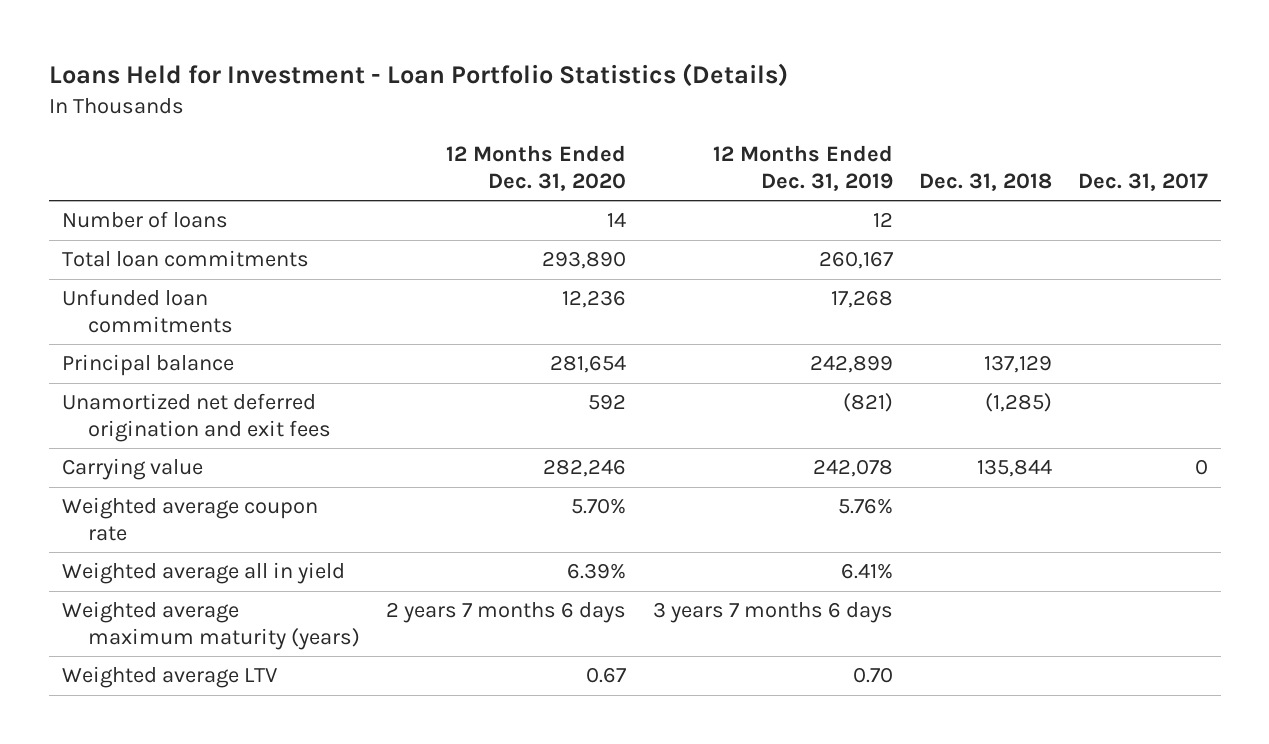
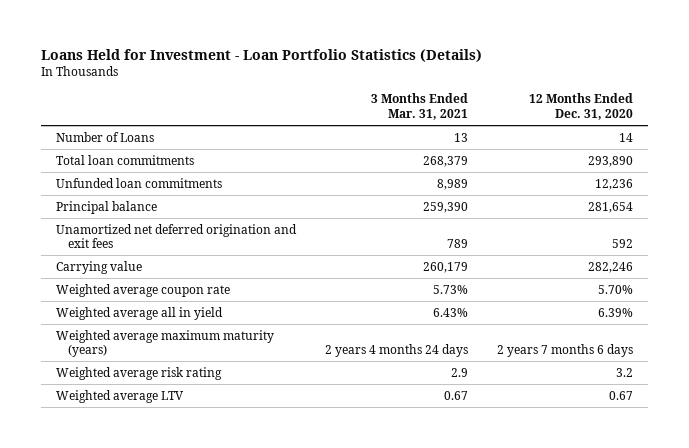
[712,145,893,191] 12 Months Ended Dec. 31, 2019 -> none
[918,172,1052,191] Dec. 31, 2018 -> none
[1077,172,1208,191] Dec. 31, 2017 -> none
none -> [371,93,469,120] 3 Months Ended Mar. 31, 2021
[61,211,228,229] Number of loans -> [55,131,154,142] Number of Loans
none -> [55,366,222,380] Weighted average risk rating

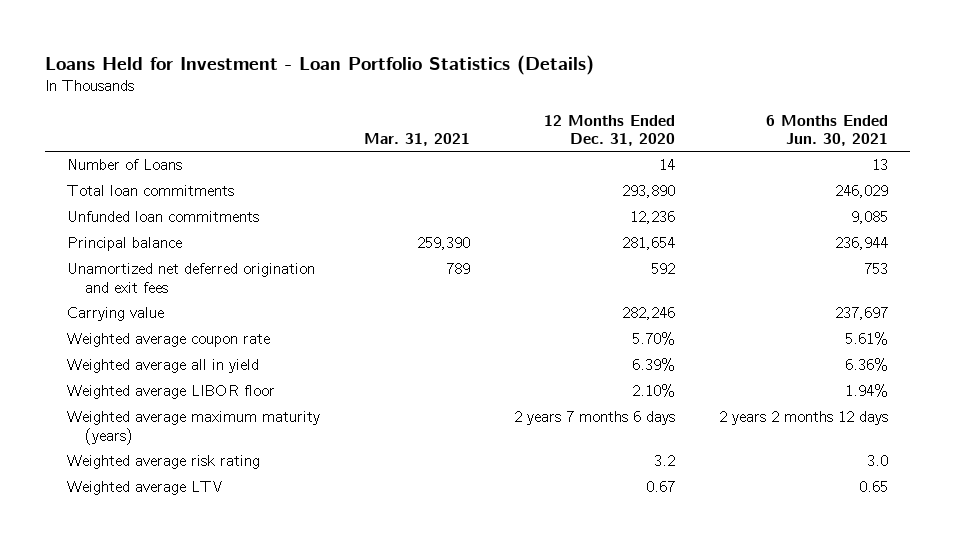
[371,93,469,120] 3 Months Ended Mar. 31, 2021 -> none
none -> [364,132,471,146] Mar. 31, 2021
none -> [766,114,889,146] 6 Months Ended Jun. 30, 2021
none -> [67,385,276,400] Weighted average LIBOR floor

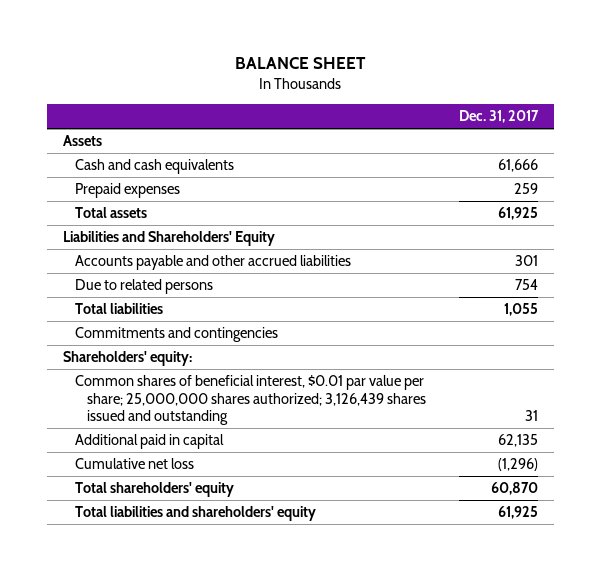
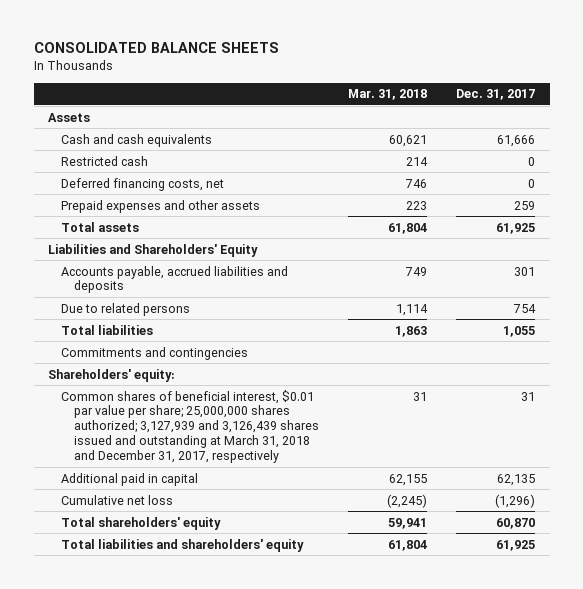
[235,57,367,70] BALANCE SHEET -> [33,42,279,54] CONSOLIDATED BALANCE SHEETS
none -> [347,89,427,101] Mar. 31, 2018
none -> [60,155,148,166] Restricted cash
none -> [60,177,224,191] Deferred financing costs, net
[75,183,181,199] Prepaid expenses -> [60,199,260,213] Prepaid expenses and other assets
[75,255,352,271] Accounts payable and other accrued liabilities -> [60,265,288,294] Accounts payable, accrued liabilities and deposits
[75,375,427,426] Common shares of beneficial interest, $0.01 par value per share; 25,000,000 shares authorized; 3,126,439 shares issued and outstanding -> [60,389,319,463] Common shares of beneficial interest, $0.01 par value per share; 25,000,000 shares authorized; 3,127,939 and 3,126,439 shares issued and outstanding at March 31, 2018 and December 31, 2017, respectively

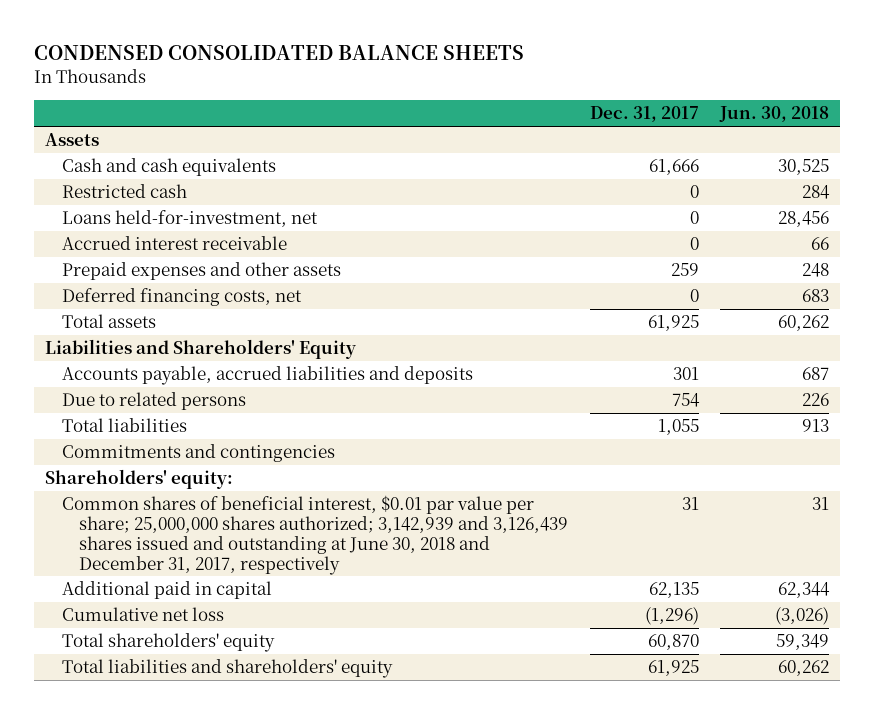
[33,42,279,54] CONSOLIDATED BALANCE SHEETS -> [34,45,525,61] CONDENSED CONSOLIDATED BALANCE SHEETS
[347,89,427,101] Mar. 31, 2018 -> none
none -> [719,106,830,123] Jun. 30, 2018
none -> [61,210,318,228] Loans held-for-investment, net
none -> [61,236,287,251] Accrued interest receivable
[60,177,224,191] Deferred financing costs, net -> [61,288,302,307] Deferred financing costs, net
[60,389,319,463] Common shares of beneficial interest, $0.01 par value per share; 25,000,000 shares authorized; 3,127,939 and 3,126,439 shares issued and outstanding at March 31, 2018 and December 31, 2017, respectively -> [61,495,569,575] Common shares of beneficial interest, $0.01 par value per share; 25,000,000 shares authorized; 3,142,939 and 3,126,439 shares issued and outstanding at June 30, 2018 and December 31, 2017, respectively

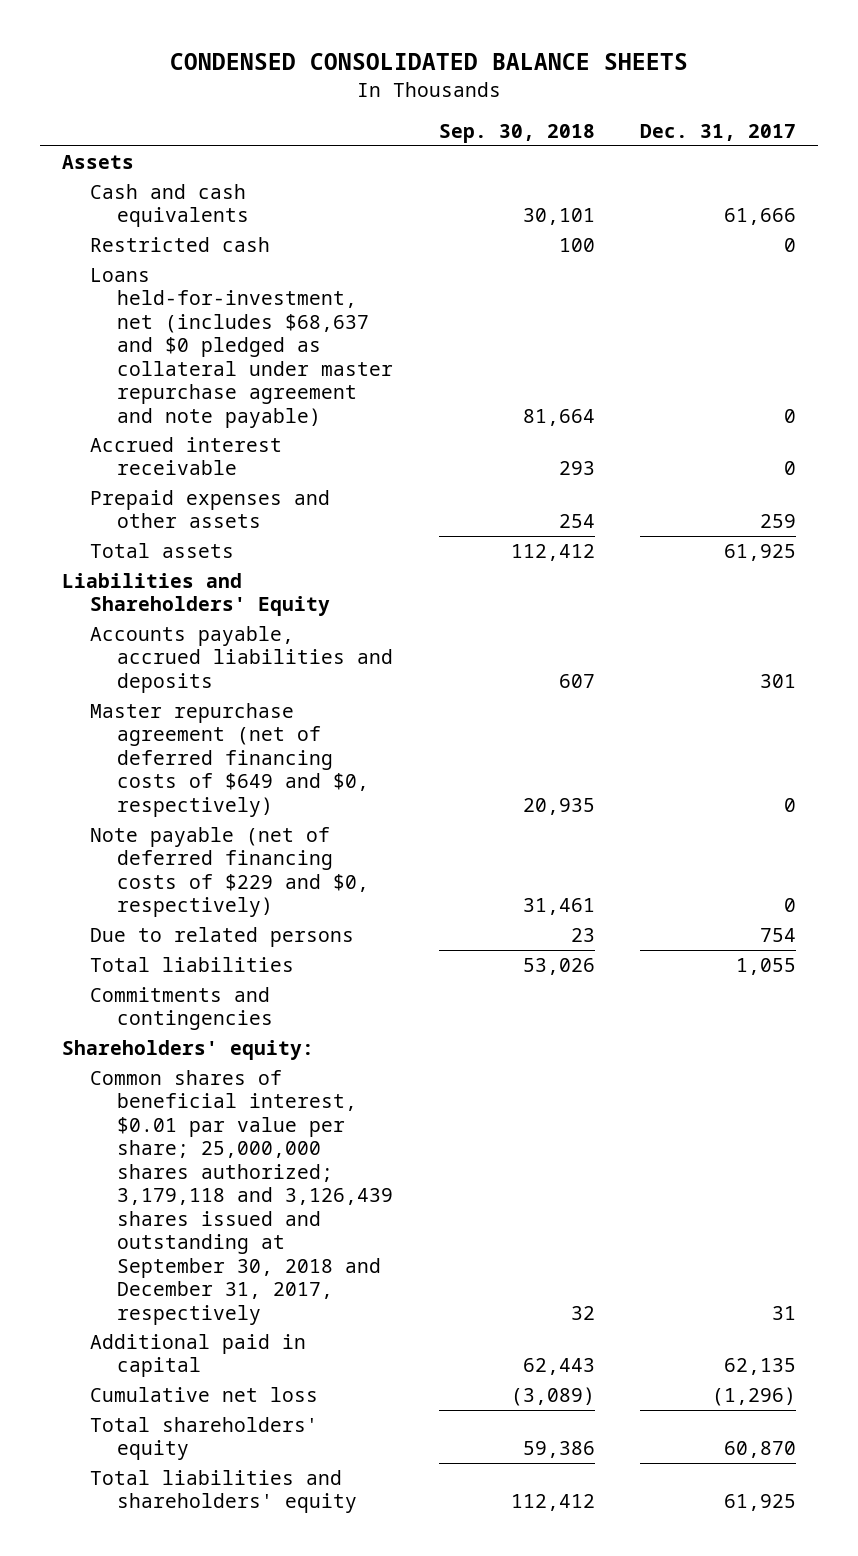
[719,106,830,123] Jun. 30, 2018 -> none
none -> [438,124,595,144] Sep. 30, 2018
[61,210,318,228] Loans held-for-investment, net -> [89,267,394,428] Loans held-for-investment, net (includes $68,637 and $0 pledged as collateral under master repurchase agreement and note payable)
[61,288,302,307] Deferred financing costs, net -> none
none -> [89,702,370,817] Master repurchase agreement (net of deferred financing costs of $649 and $0, respectively)
none -> [89,826,370,918] Note payable (net of deferred financing costs of $229 and $0, respectively)
[61,495,569,575] Common shares of beneficial interest, $0.01 par value per share; 25,000,000 shares authorized; 3,142,939 and 3,126,439 shares issued and outstanding at June 30, 2018 and December 31, 2017, respectively -> [89,1069,394,1325] Common shares of beneficial interest, $0.01 par value per share; 25,000,000 shares authorized; 3,179,118 and 3,126,439 shares issued and outstanding at September 30, 2018 and December 31, 2017, respectively

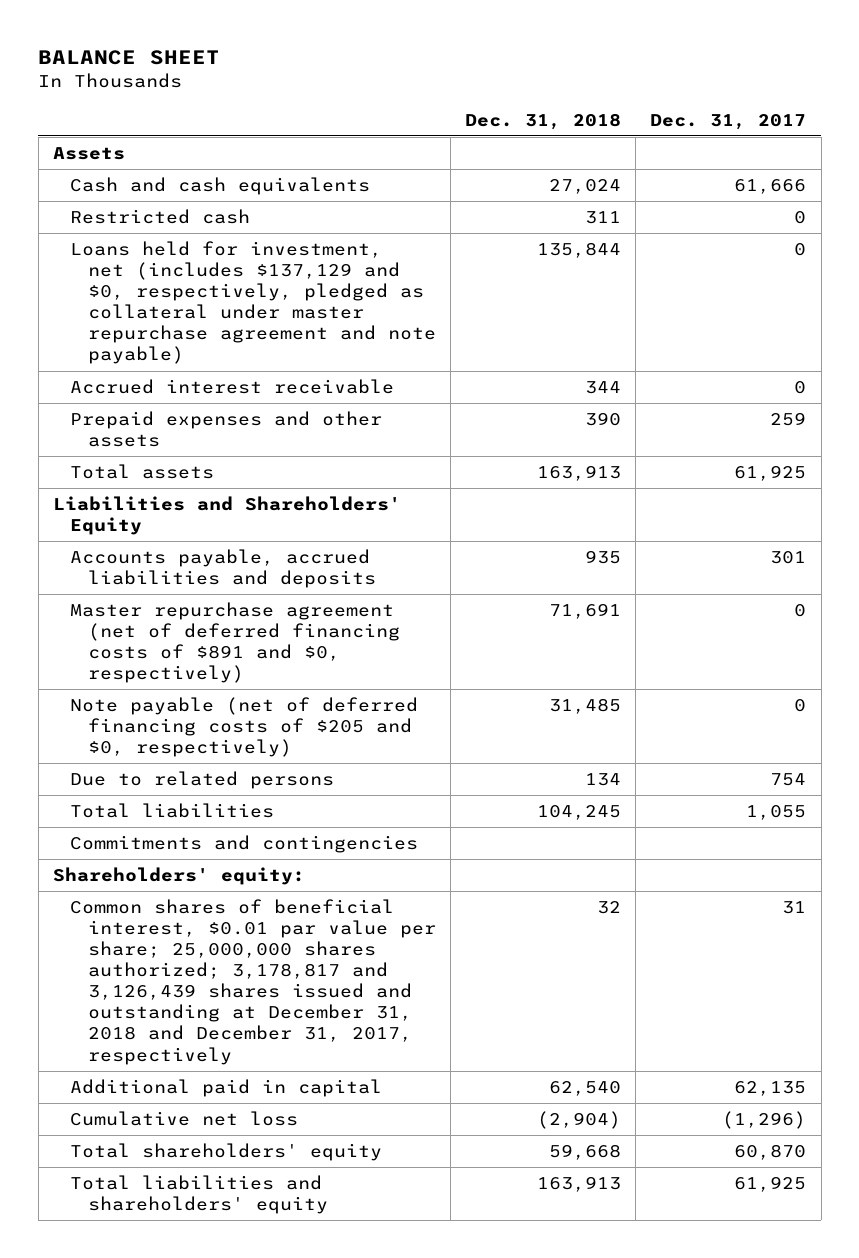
[170,53,689,71] CONDENSED CONSOLIDATED BALANCE SHEETS -> [38,50,221,66] BALANCE SHEET
[438,124,595,144] Sep. 30, 2018 -> none
none -> [465,112,622,130] Dec. 31, 2018
[89,267,394,428] Loans held-for-investment, net (includes $68,637 and $0 pledged as collateral under master repurchase agreement and note payable) -> [70,240,437,365] Loans held for investment, net (includes $137,129 and $0, respectively, pledged as collateral under master repurchase agreement and note payable)
[89,702,370,817] Master repurchase agreement (net of deferred financing costs of $649 and $0, respectively) -> [70,601,401,684] Master repurchase agreement (net of deferred financing costs of $891 and $0, respectively)
[89,826,370,918] Note payable (net of deferred financing costs of $229 and $0, respectively) -> [70,696,419,758] Note payable (net of deferred financing costs of $205 and $0, respectively)
[89,1069,394,1325] Common shares of beneficial interest, $0.01 par value per share; 25,000,000 shares authorized; 3,179,118 and 3,126,439 shares issued and outstanding at September 30, 2018 and December 31, 2017, respectively -> [70,898,437,1065] Common shares of beneficial interest, $0.01 par value per share; 25,000,000 shares authorized; 3,178,817 and 3,126,439 shares issued and outstanding at December 31, 2018 and December 31, 2017, respectively

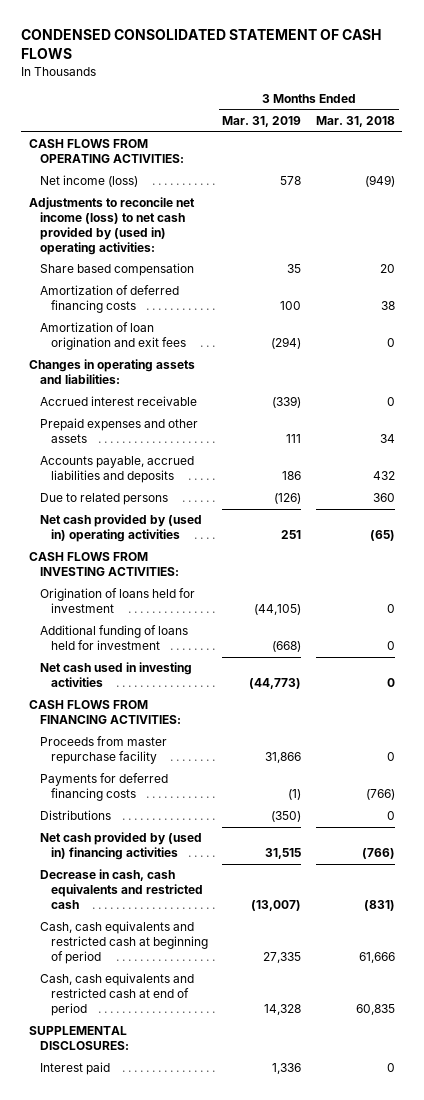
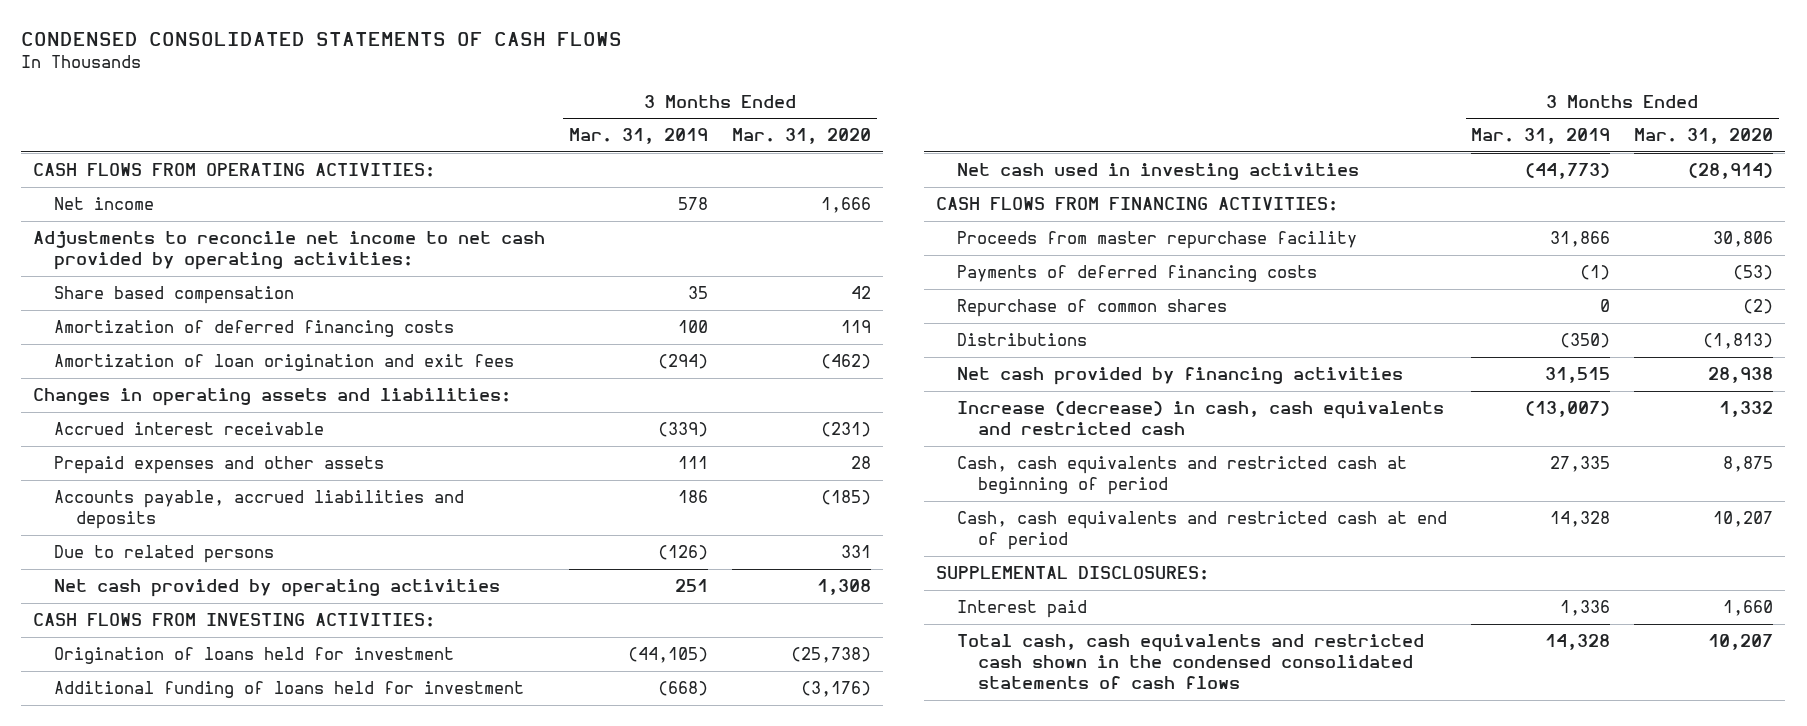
[21,29,382,60] CONDENSED CONSOLIDATED STATEMENT OF CASH FLOWS -> [21,32,623,47] CONDENSED CONSOLIDATED STATEMENTS OF CASH FLOWS
[315,116,395,128] Mar. 31, 2018 -> none
none -> [731,128,871,145] Mar. 31, 2020
[39,175,138,188] Net income (loss) -> [54,196,155,210] Net income
[28,197,195,255] Adjustments to reconcile net income (loss) to net cash provided by (used in) operating activities: -> [33,230,546,270] Adjustments to reconcile net income to net cash provided by operating activities:
[39,514,202,543] Net cash provided by (used in) operating activities -> [54,578,501,597] Net cash provided by operating activities
[39,773,168,802] Payments for deferred financing costs -> [956,264,1317,282] Payments of deferred financing costs
none -> [956,298,1227,317] Repurchase of common shares
[39,832,202,861] Net cash provided by (used in) financing activities -> [956,366,1403,385] Net cash provided by financing activities
[39,869,204,910] Decrease in cash, cash equivalents and restricted cash -> [956,400,1444,435] Increase (decrease) in cash, cash equivalents and restricted cash
none -> [956,633,1424,689] Total cash, cash equivalents and restricted cash shown in the condensed consolidated statements of cash flows

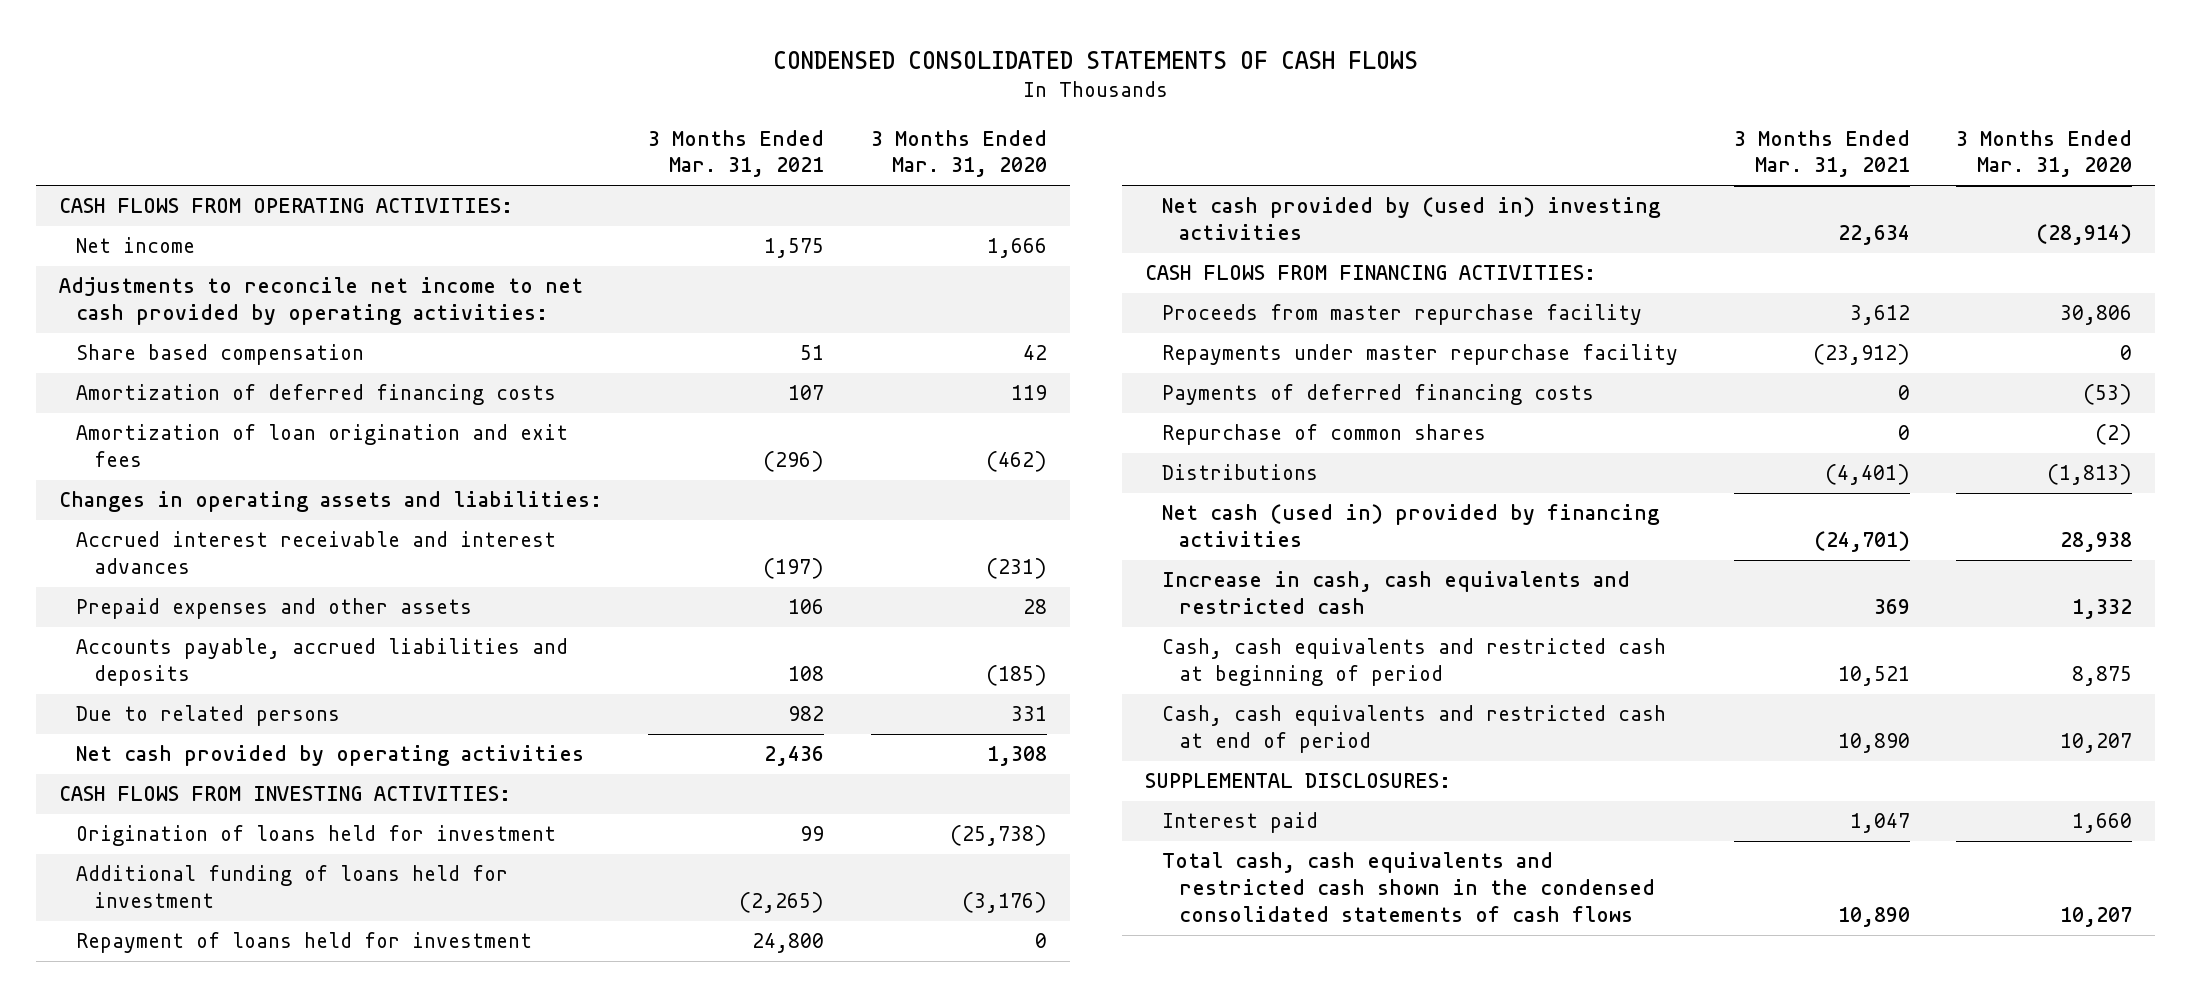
[569,128,709,145] Mar. 31, 2019 -> none
none -> [648,129,825,178] 3 Months Ended Mar. 31, 2021
[54,421,325,435] Accrued interest receivable -> [76,531,557,575] Accrued interest receivable and interest advances
none -> [76,932,533,954] Repayment of loans held for investment
[956,162,1359,180] Net cash used in investing activities -> [1161,197,1661,241] Net cash provided by (used in) investing activities
none -> [1161,344,1678,366] Repayments under master repurchase facility
[956,366,1403,385] Net cash provided by financing activities -> [1161,504,1660,548] Net cash (used in) provided by financing activities
[956,400,1444,435] Increase (decrease) in cash, cash equivalents and restricted cash -> [1161,571,1630,615] Increase in cash, cash equivalents and restricted cash

